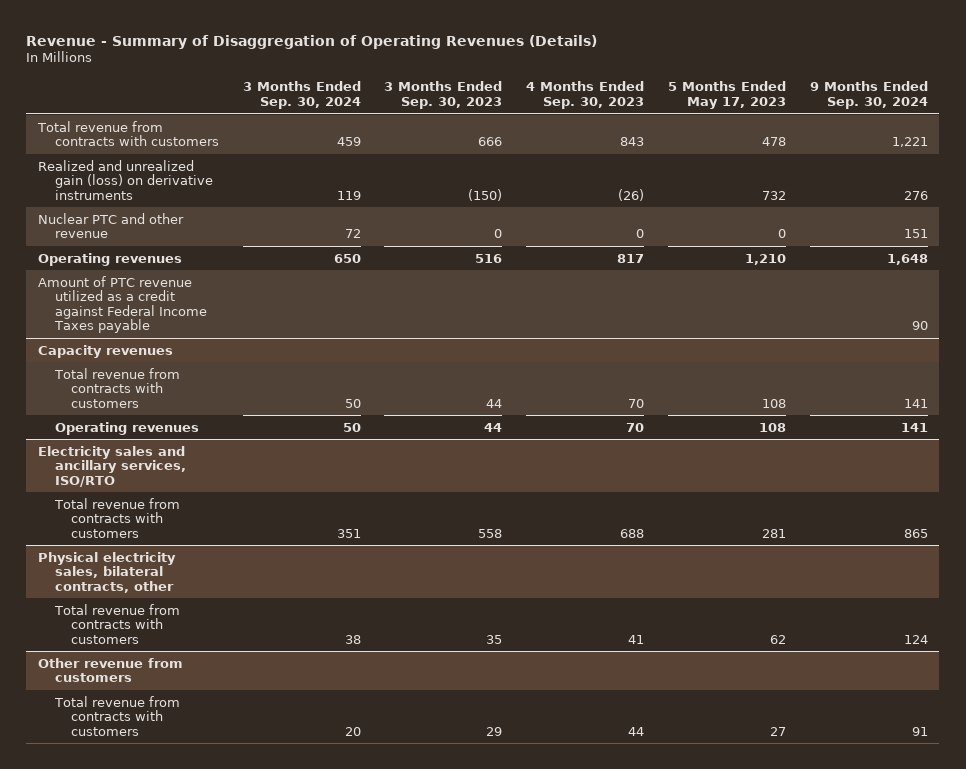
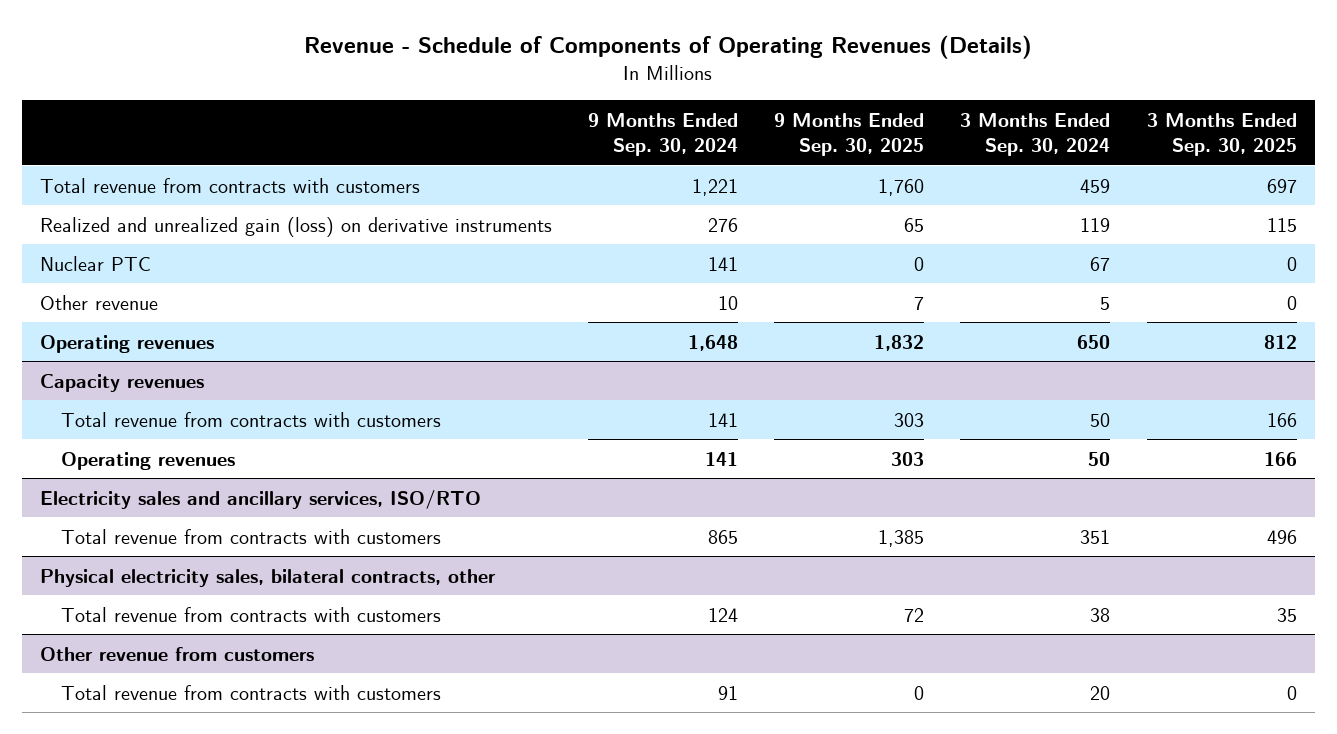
[26,34,598,49] Revenue - Summary of Disaggregation of Operating Revenues (Details) -> [304,35,1033,60] Revenue - Schedule of Components of Operating Revenues (Details)
[384,81,503,109] 3 Months Ended Sep. 30, 2023 -> none
[526,81,645,109] 4 Months Ended Sep. 30, 2023 -> none
[667,81,786,109] 5 Months Ended May 17, 2023 -> none
none -> [774,112,925,157] 9 Months Ended Sep. 30, 2025
none -> [1146,112,1297,157] 3 Months Ended Sep. 30, 2025
[38,212,185,239] Nuclear PTC and other revenue -> none
none -> [40,255,152,271] Nuclear PTC
none -> [40,294,159,310] Other revenue
[38,275,207,334] Amount of PTC revenue utilized as a credit against Federal Income Taxes payable -> none

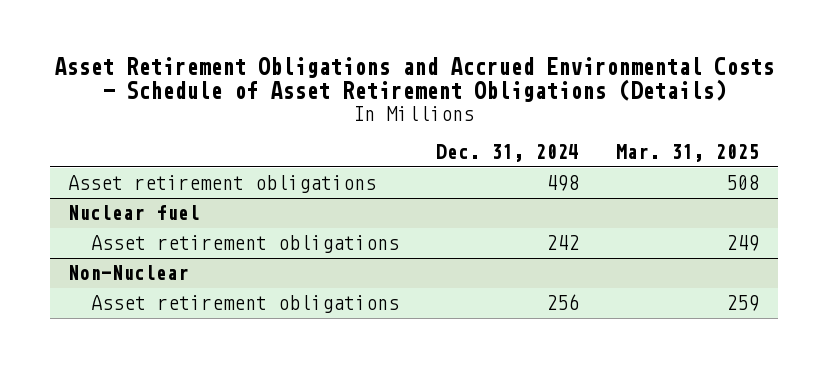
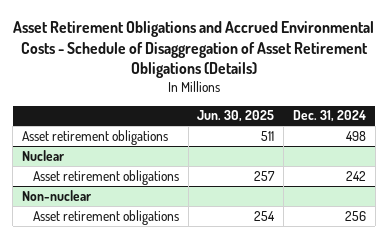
[53,56,774,103] Asset Retirement Obligations and Accrued Environmental Costs - Schedule of Asset Retirement Obligations (Details) -> [12,21,374,79] Asset Retirement Obligations and Accrued Environmental Costs - Schedule of Disaggregation of Asset Retirement Obligations (Details)
[616,144,760,163] Mar. 31, 2025 -> none
none -> [197,110,275,123] Jun. 30, 2025
[68,205,201,221] Nuclear fuel -> [21,149,65,161] Nuclear
[68,265,190,281] Non-Nuclear -> [21,189,92,201] Non-nuclear

